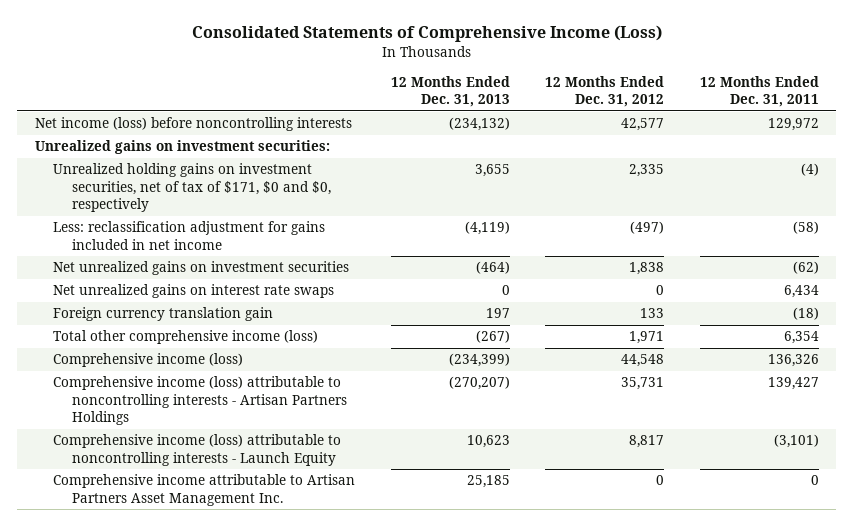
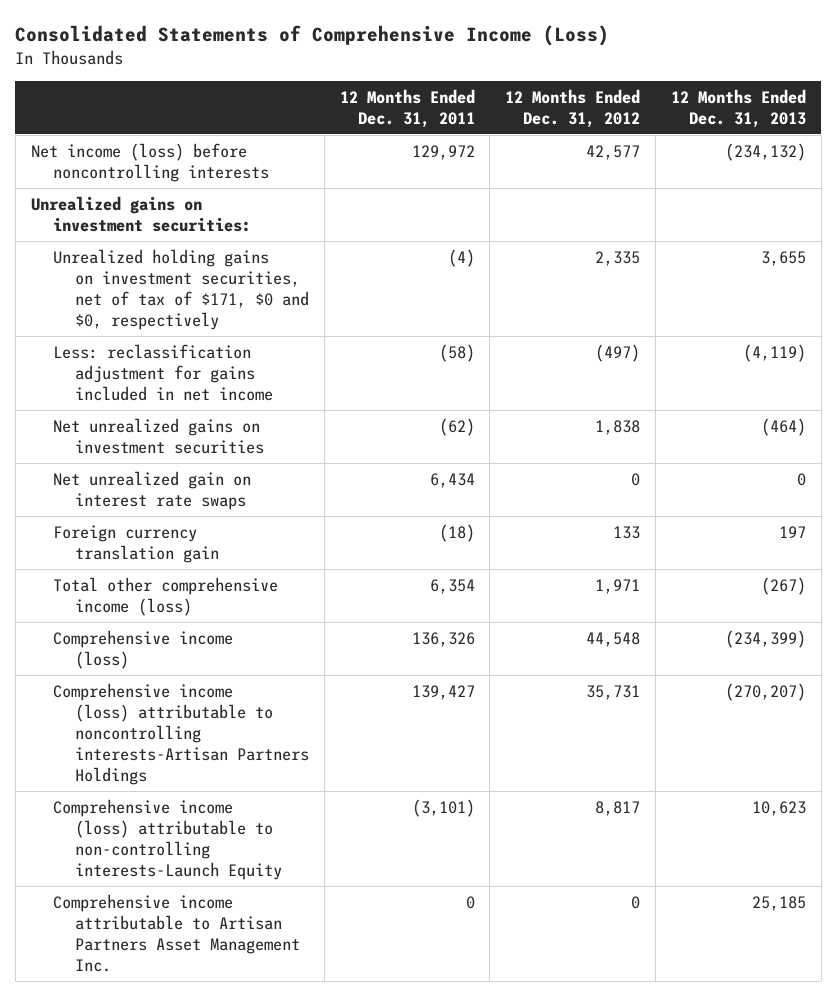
[53,284,335,299] Net unrealized gains on interest rate swaps -> [52,470,251,510] Net unrealized gain on interest rate swaps
[53,376,347,425] Comprehensive income (loss) attributable to noncontrolling interests - Artisan Partners Holdings -> [52,682,309,786] Comprehensive income (loss) attributable to noncontrolling interests-Artisan Partners Holdings
[53,434,342,466] Comprehensive income (loss) attributable to noncontrolling interests - Launch Equity -> [52,798,282,881] Comprehensive income (loss) attributable to non-controlling interests-Launch Equity

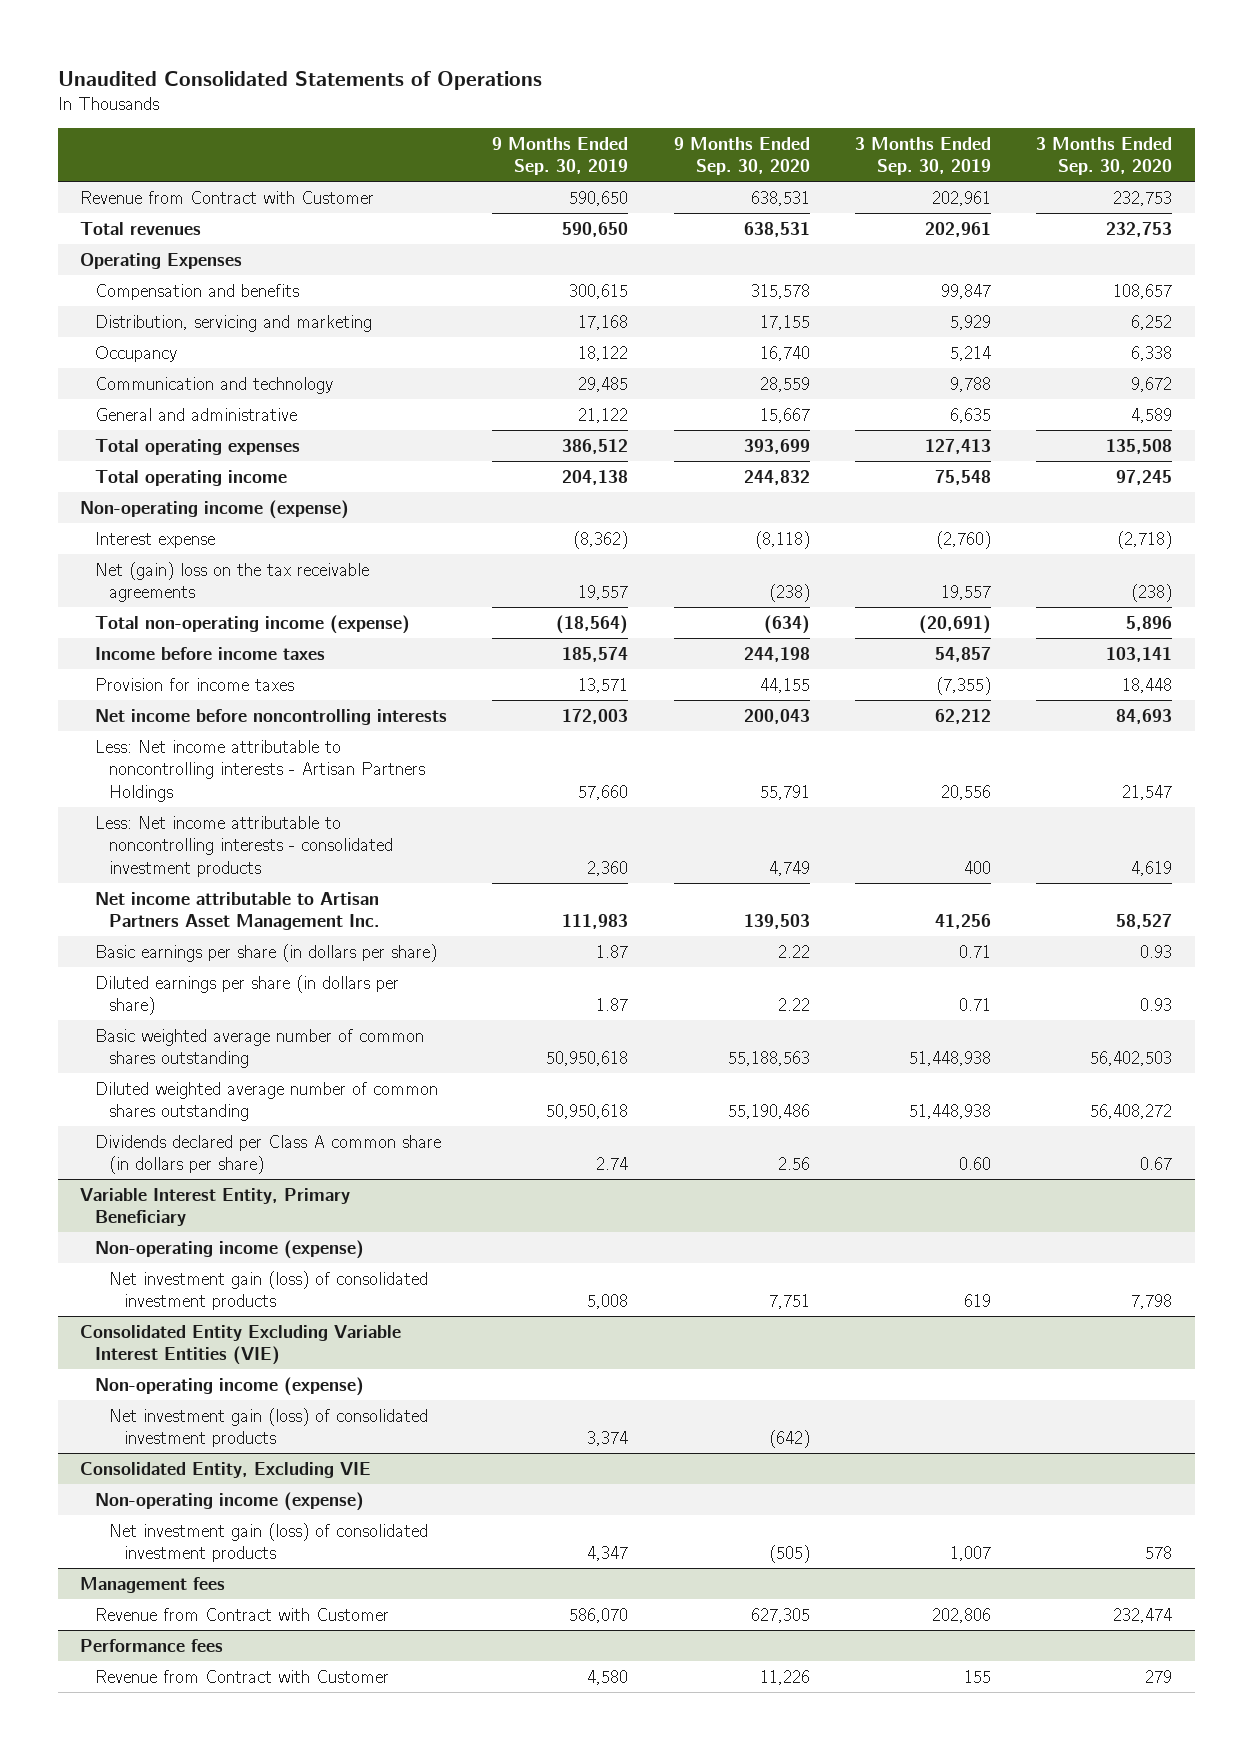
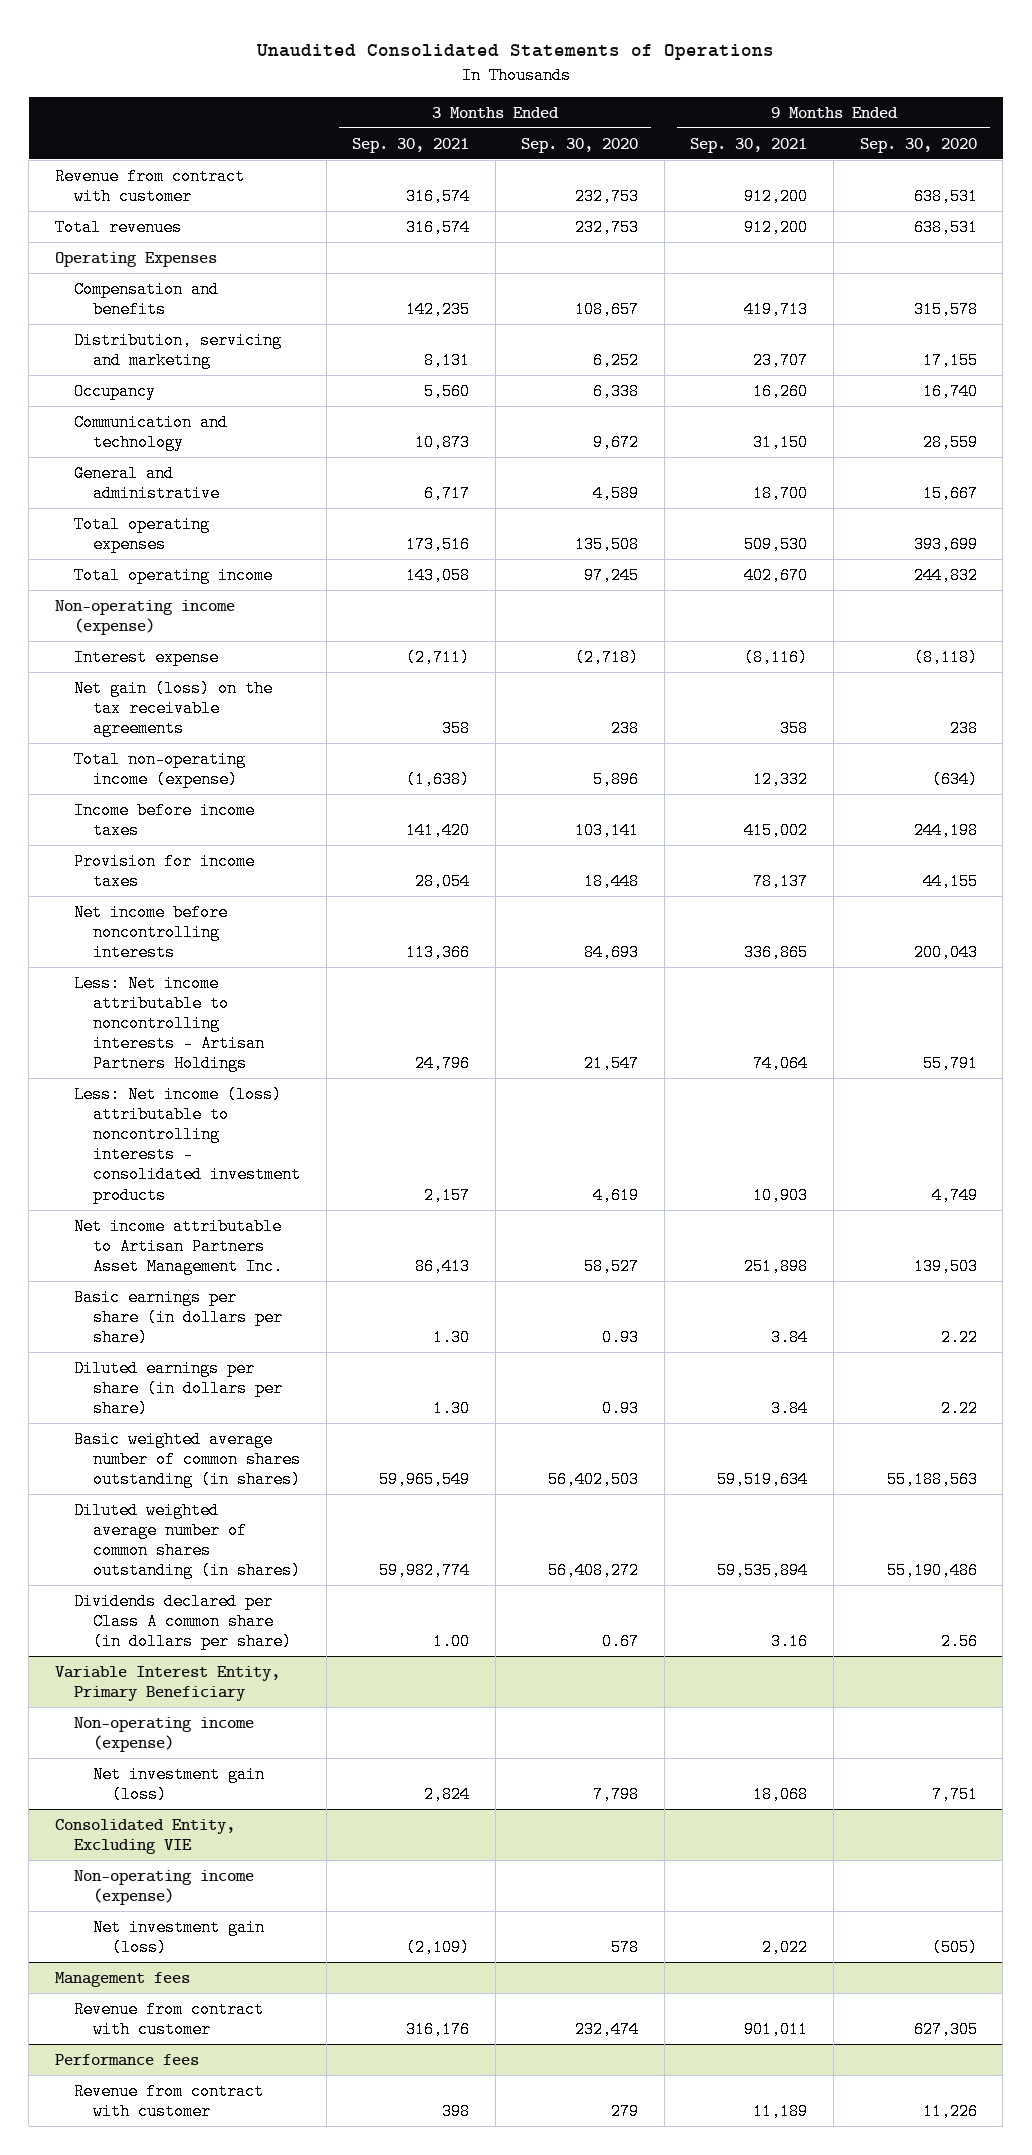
[492,136,629,176] 9 Months Ended Sep. 30, 2019 -> none
[854,136,991,176] 3 Months Ended Sep. 30, 2019 -> none
none -> [352,137,470,153] Sep. 30, 2021
none -> [690,137,808,153] Sep. 30, 2021
[80,190,375,204] Revenue from Contract with Customer -> [55,167,246,205] Revenue from contract with customer
[94,561,369,603] Net (gain) loss on the tax receivable agreements -> [74,679,274,738] Net gain (loss) on the tax receivable agreements
[768,584,810,603] (238) -> [949,720,978,738] 238
[1131,584,1173,603] (238) -> [611,720,640,738] 238
[94,815,394,877] Less: Net income attributable to noncontrolling interests - consolidated investment products -> [74,1085,302,1204] Less: Net income (loss) attributable to noncontrolling interests - consolidated investment products
[94,1028,424,1069] Basic weighted average number of common shares outstanding -> [74,1430,302,1489] Basic weighted average number of common shares outstanding (in shares)
[94,1081,438,1122] Diluted weighted average number of common shares outstanding -> [74,1501,302,1580] Diluted weighted average number of common shares outstanding (in shares)
[80,1324,402,1366] Consolidated Entity Excluding Variable Interest Entities (VIE) -> none
[94,1376,364,1396] Non-operating income (expense) -> none
[109,1407,429,1448] Net investment gain (loss) of consolidated investment products -> none
[109,1270,429,1311] Net investment gain (loss) of consolidated investment products -> [93,1765,266,1803] Net investment gain (loss)
[109,1522,429,1563] Net investment gain (loss) of consolidated investment products -> [93,1918,266,1956] Net investment gain (loss)
[94,1607,389,1621] Revenue from Contract with Customer -> [74,2000,265,2038] Revenue from contract with customer
[94,1669,389,1683] Revenue from Contract with Customer -> [74,2082,265,2120] Revenue from contract with customer

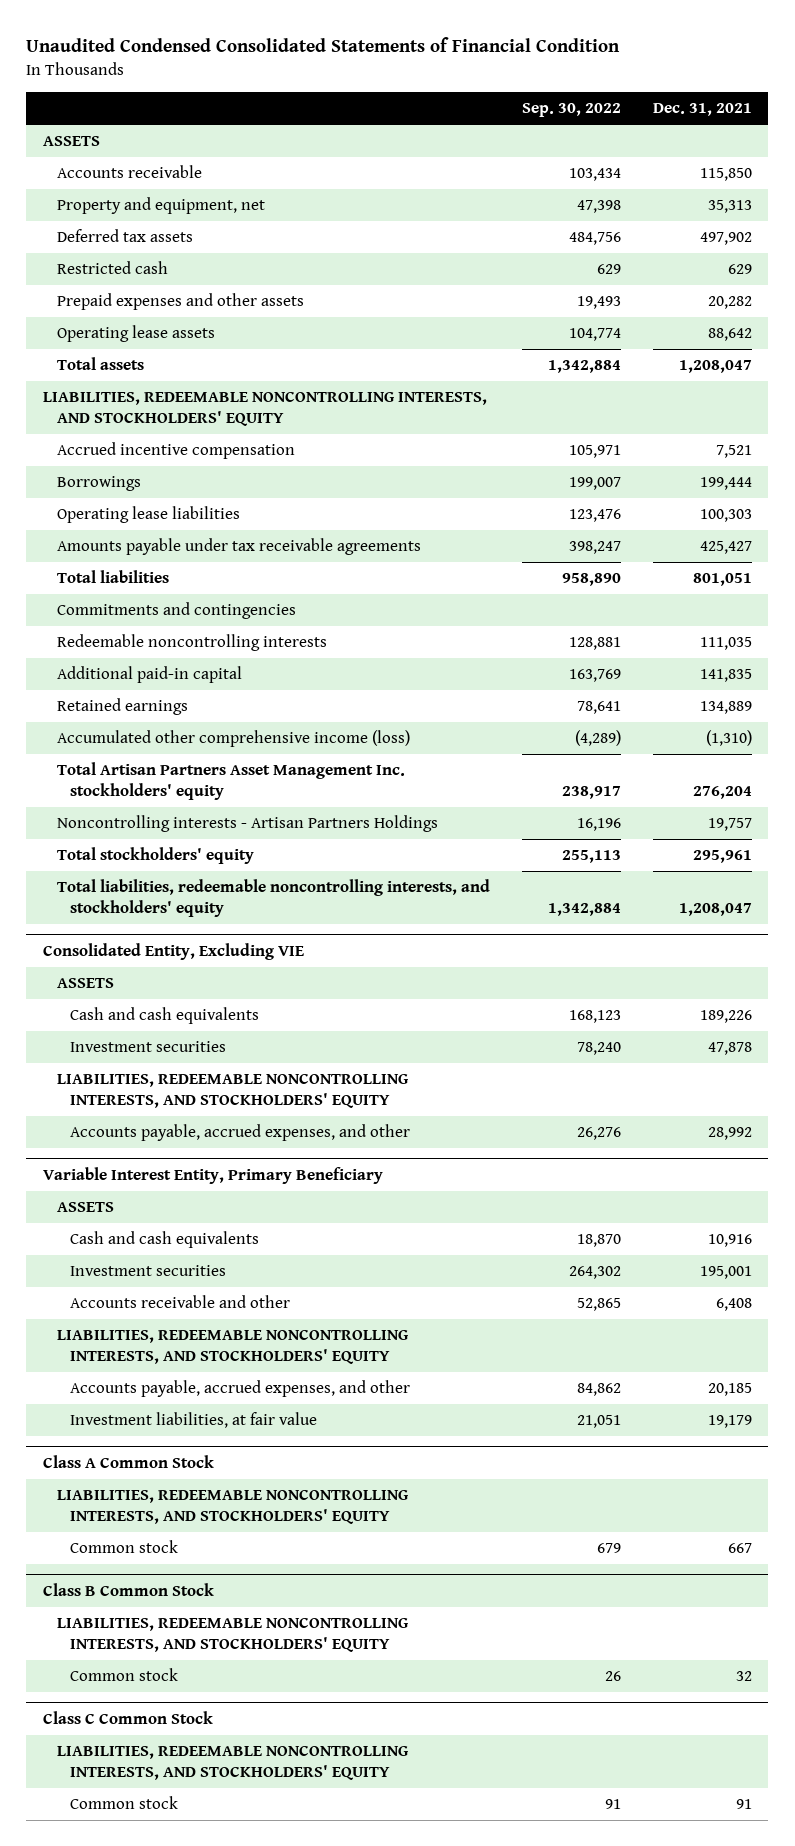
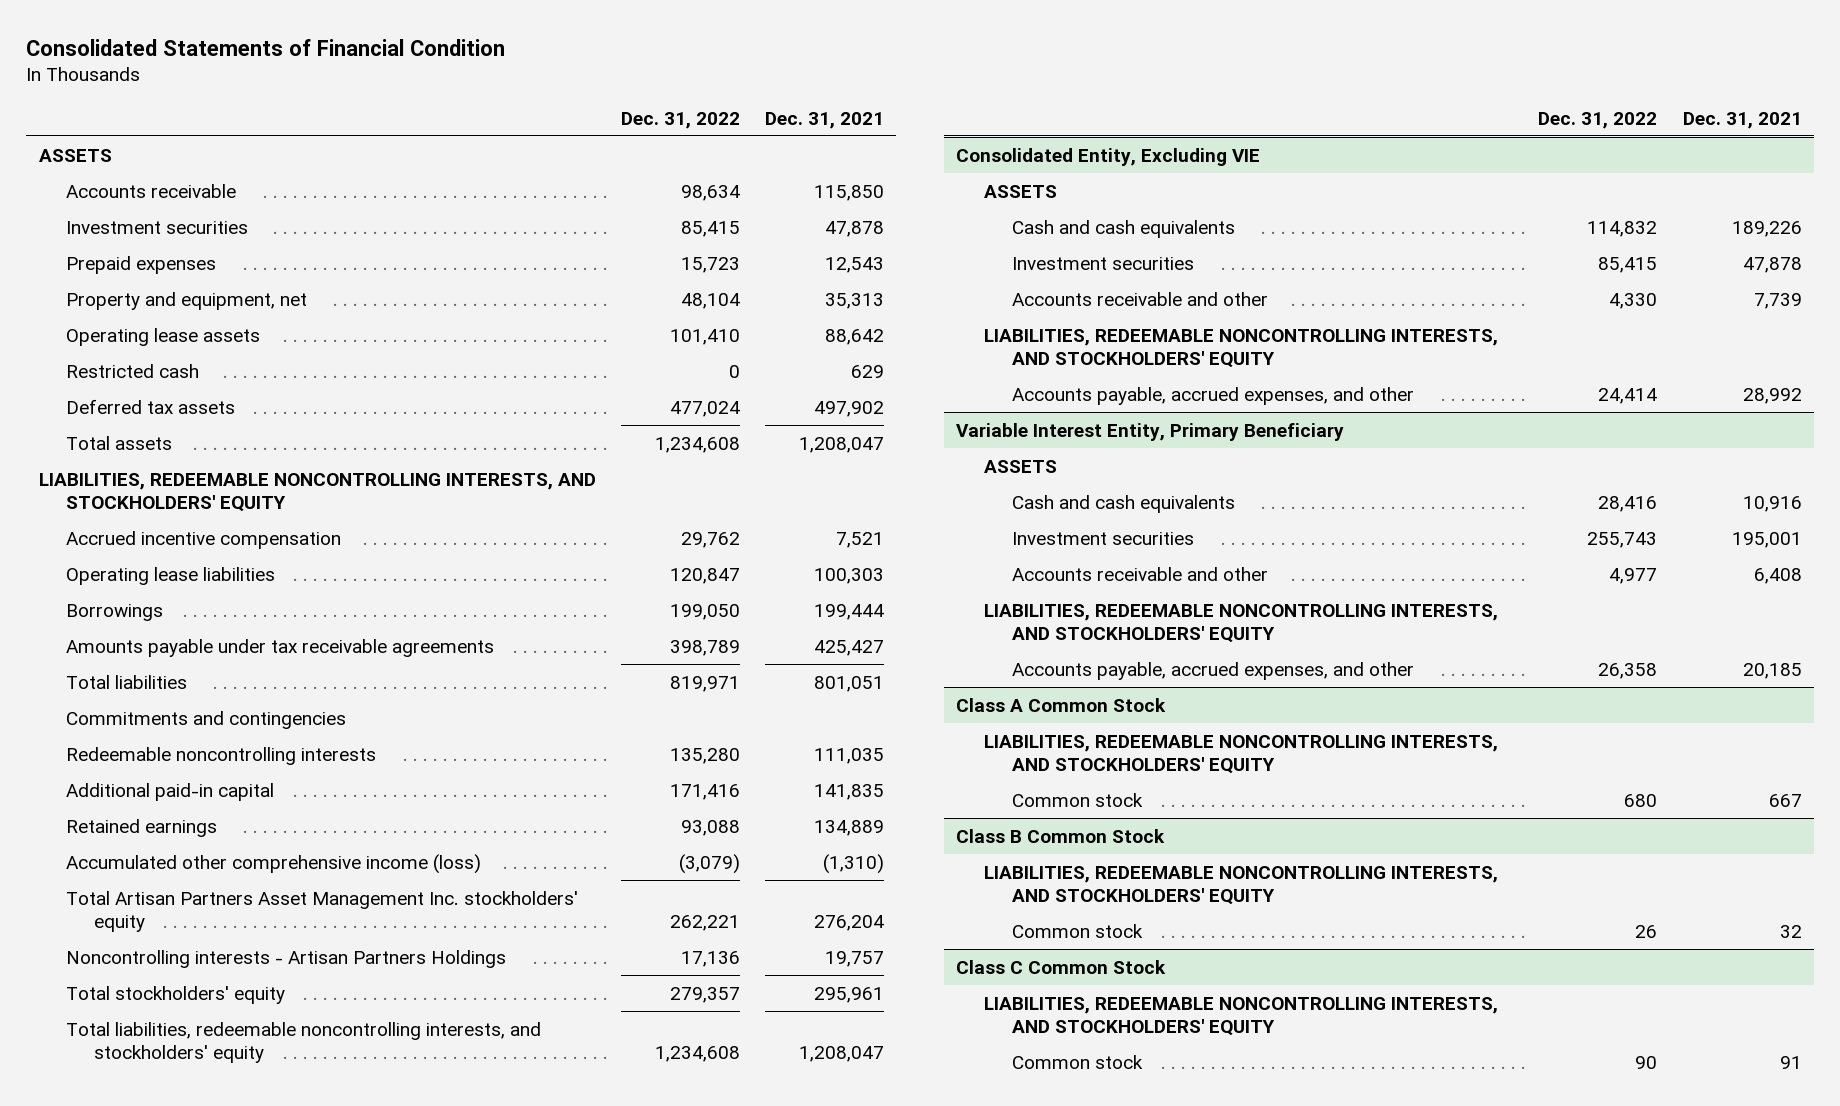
[26,37,621,53] Unaudited Condensed Consolidated Statements of Financial Condition -> [26,38,506,56] Consolidated Statements of Financial Condition
[521,103,621,118] Sep. 30, 2022 -> none
none -> [620,111,740,129] Dec. 31, 2022
none -> [66,220,249,234] Investment securities
none -> [66,255,217,274] Prepaid expenses
[56,293,304,311] Prepaid expenses and other assets -> none
[56,261,168,275] Restricted cash -> [66,363,200,378] Restricted cash
[56,229,193,243] Deferred tax assets -> [66,398,236,414] Deferred tax assets
[56,476,141,492] Borrowings -> [66,603,164,621] Borrowings
none -> [1011,291,1268,306] Accounts receivable and other
[70,1412,318,1429] Investment liabilities, at fair value -> none

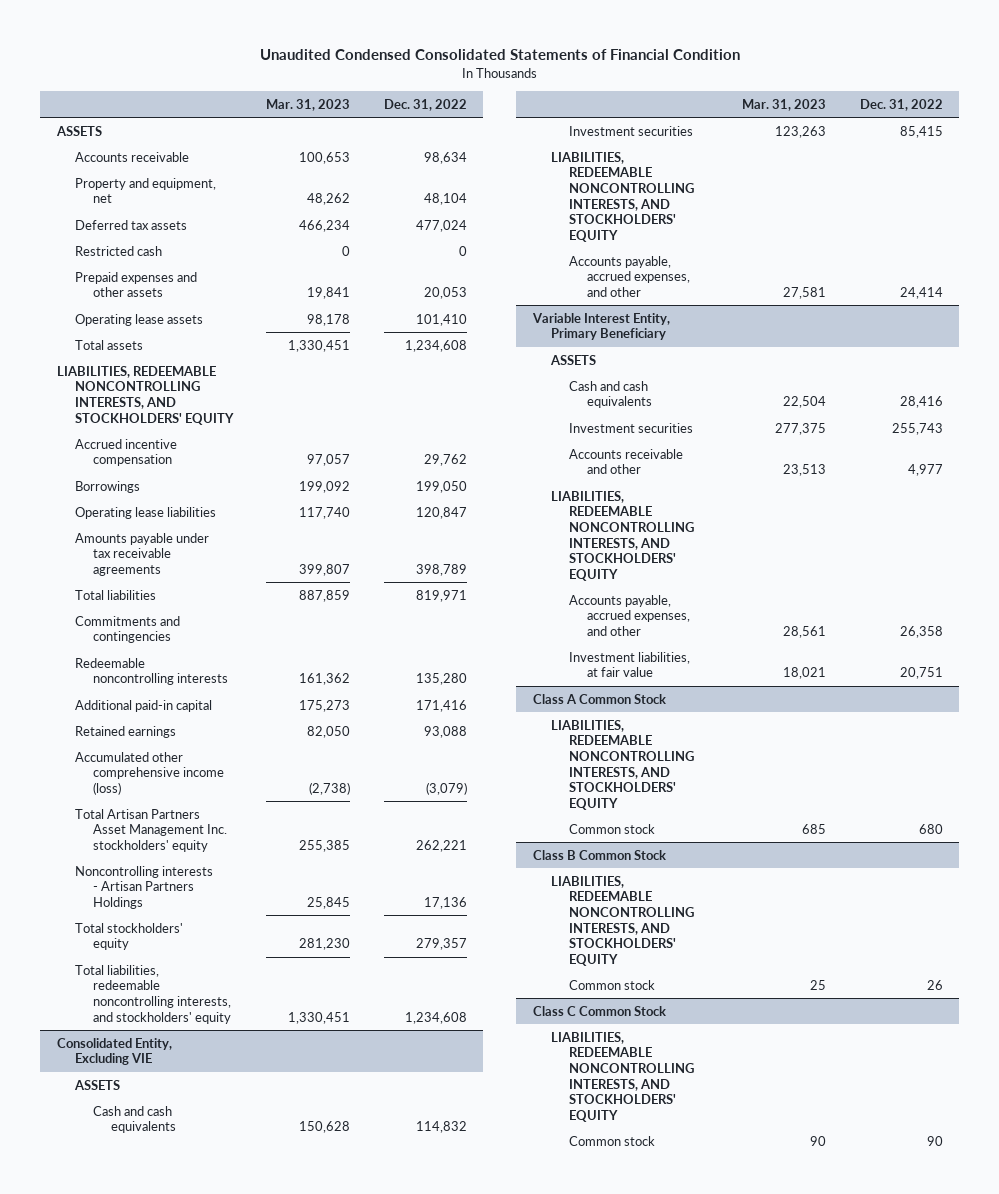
[26,38,506,56] Consolidated Statements of Financial Condition -> [259,49,740,61] Unaudited Condensed Consolidated Statements of Financial Condition
[764,111,884,129] Dec. 31, 2021 -> none
none -> [266,98,351,111] Mar. 31, 2023
[66,220,249,234] Investment securities -> none
[66,255,217,274] Prepaid expenses -> none
[66,363,200,378] Restricted cash -> [74,245,162,256] Restricted cash
none -> [74,271,197,298] Prepaid expenses and other assets
[66,327,261,346] Operating lease assets -> [74,313,203,326] Operating lease assets
[66,566,276,585] Operating lease liabilities -> [74,506,216,519] Operating lease liabilities
[1011,291,1268,306] Accounts receivable and other -> none
none -> [569,651,691,678] Investment liabilities, at fair value

